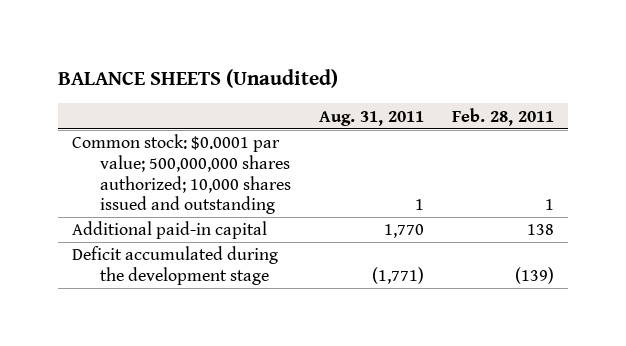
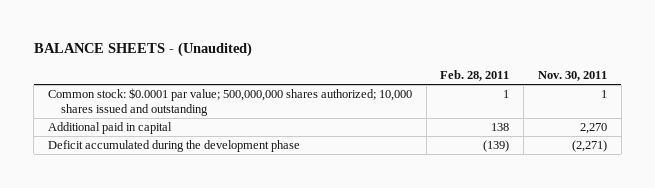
[57,69,338,89] BALANCE SHEETS (Unaudited) -> [33,42,252,58] BALANCE SHEETS - (Unaudited)
[318,110,424,126] Aug. 31, 2011 -> none
none -> [538,71,608,82] Nov. 30, 2011
[71,221,267,240] Additional paid-in capital -> [47,122,172,135] Additional paid in capital
[71,246,278,285] Deficit accumulated during the development stage -> [47,140,300,153] Deficit accumulated during the development phase

